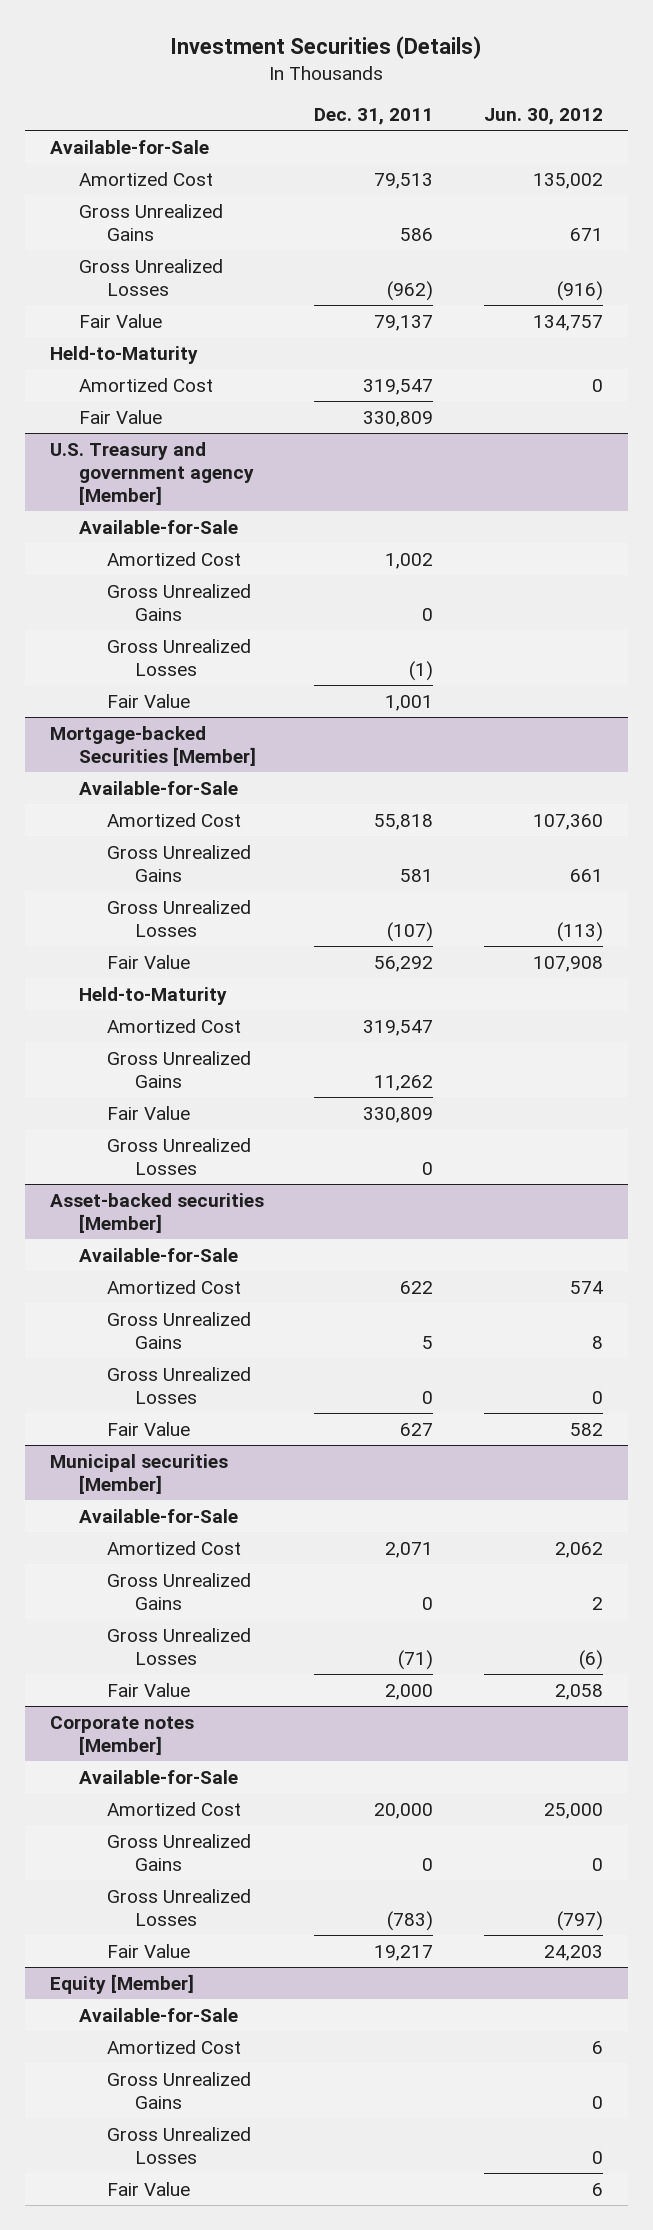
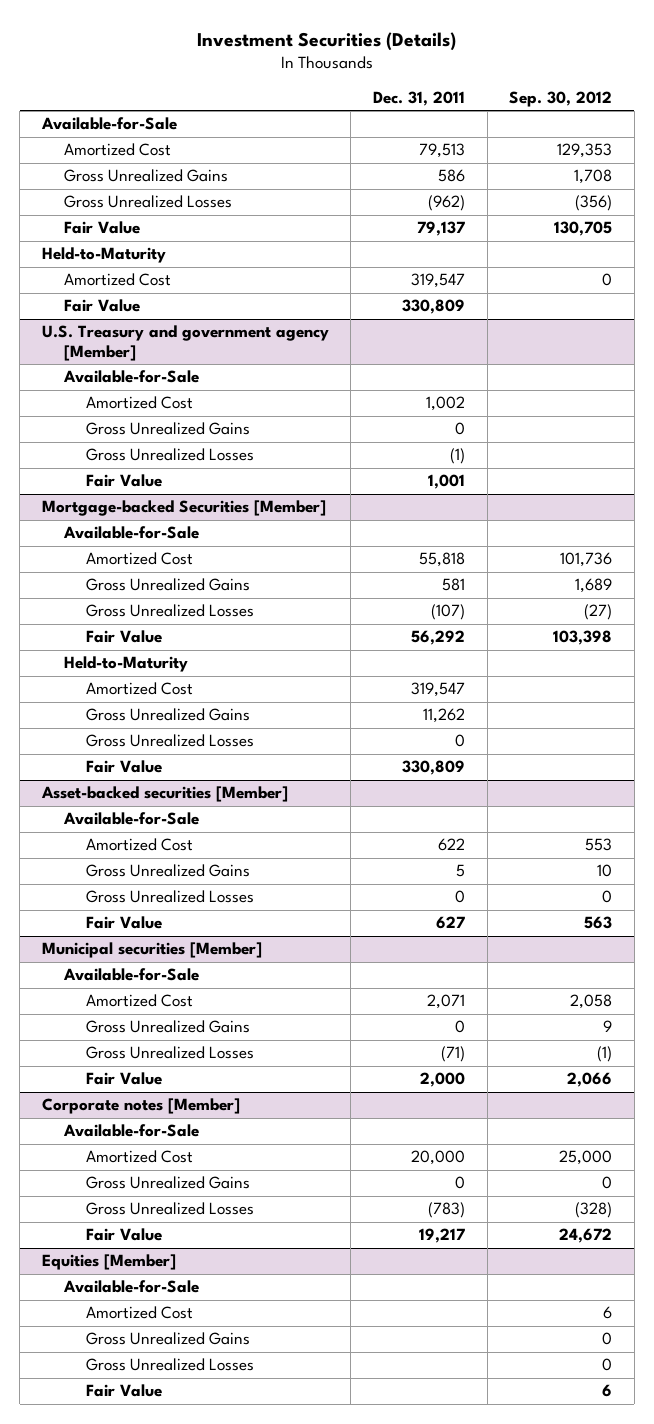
[483,107,603,125] Jun. 30, 2012 -> none
none -> [509,91,613,108] Sep. 30, 2012
[106,1105,190,1120] Fair Value -> [86,760,163,774] Fair Value
[50,1973,195,1994] Equity [Member] -> none
none -> [41,1254,176,1271] Equities [Member]

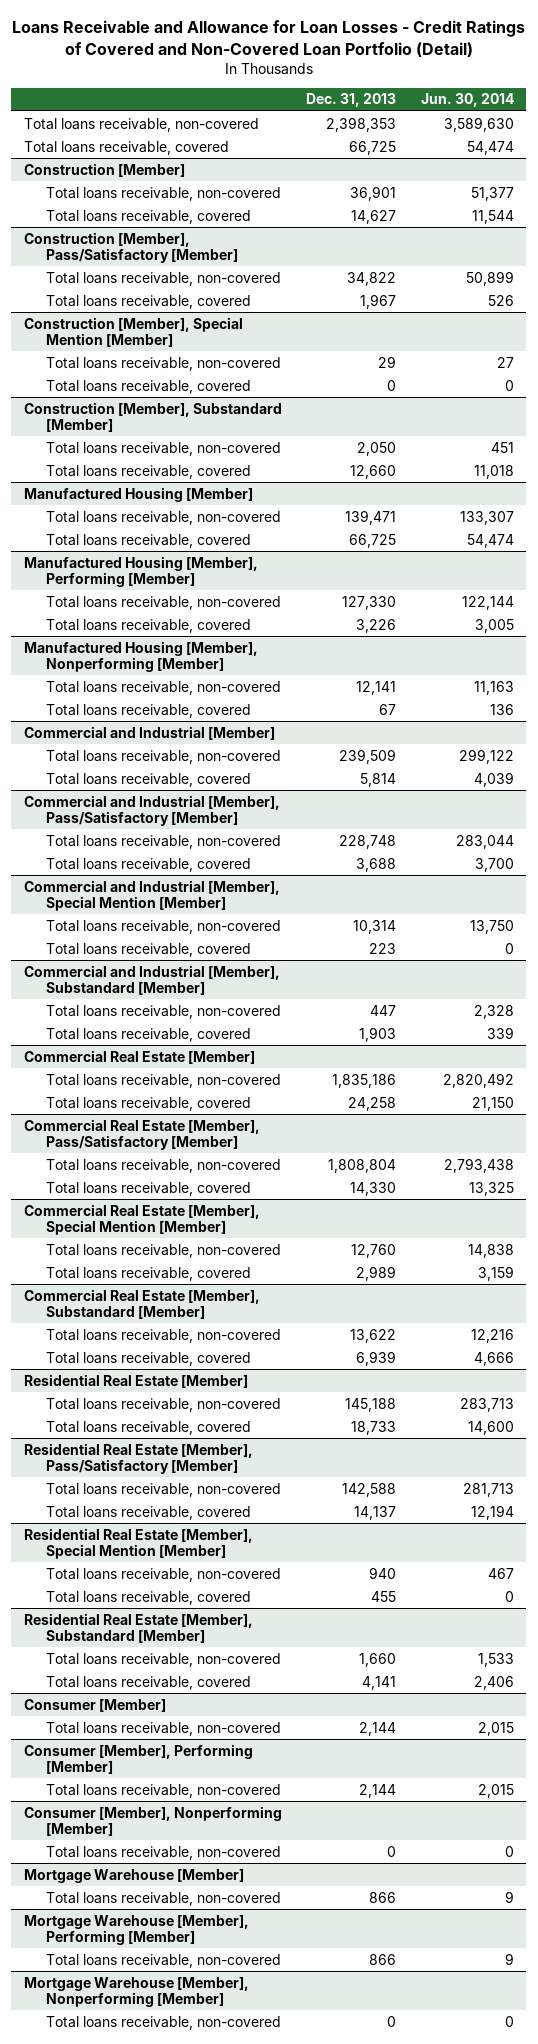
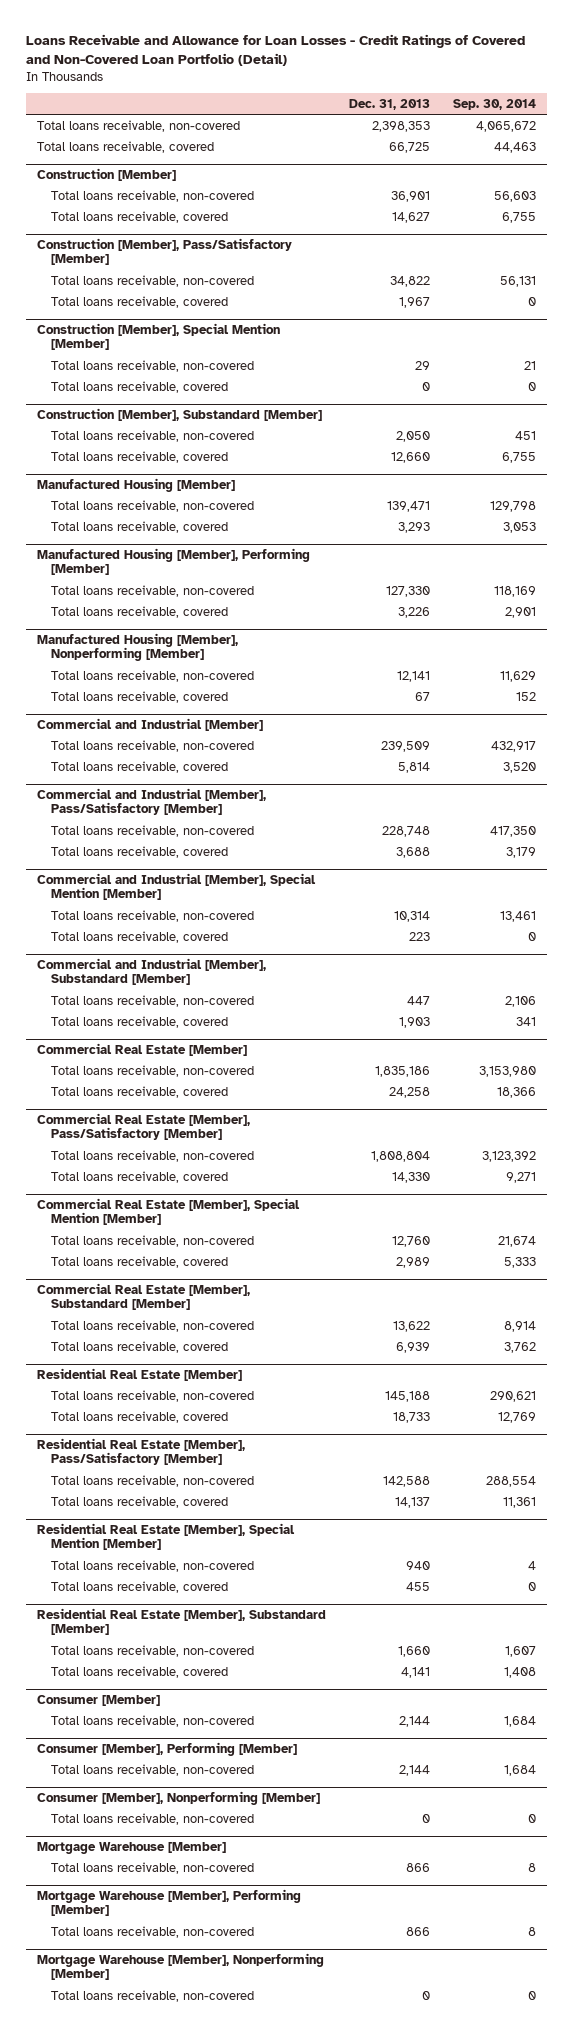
[421,93,515,108] Jun. 30, 2014 -> none
none -> [453,98,537,110] Sep. 30, 2014
[349,533,397,548] 66,725 -> [398,521,431,533] 3,293

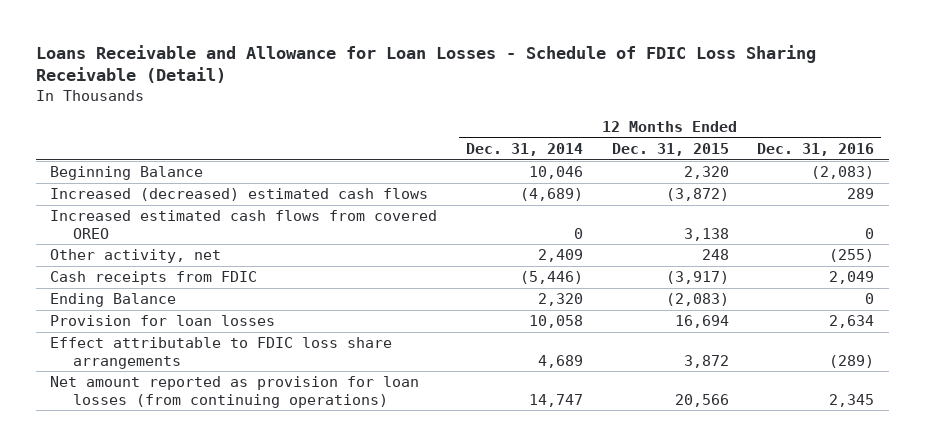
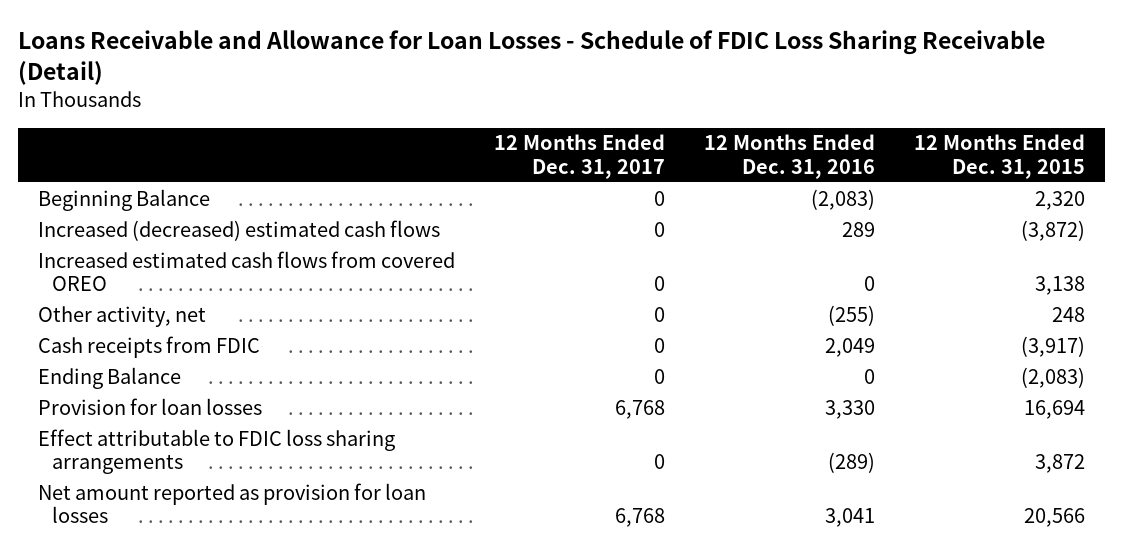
[465,142,583,156] Dec. 31, 2014 -> none
none -> [493,134,665,179] 12 Months Ended Dec. 31, 2017
[829,315,875,329] 2,634 -> [825,399,876,419] 3,330
[50,337,393,369] Effect attributable to FDIC loss share arrangements -> [37,428,395,475] Effect attributable to FDIC loss sharing arrangements
[50,376,420,408] Net amount reported as provision for loan losses (from continuing operations) -> [37,482,426,524] Net amount reported as provision for loan losses
[829,393,875,407] 2,345 -> [825,508,876,528] 3,041

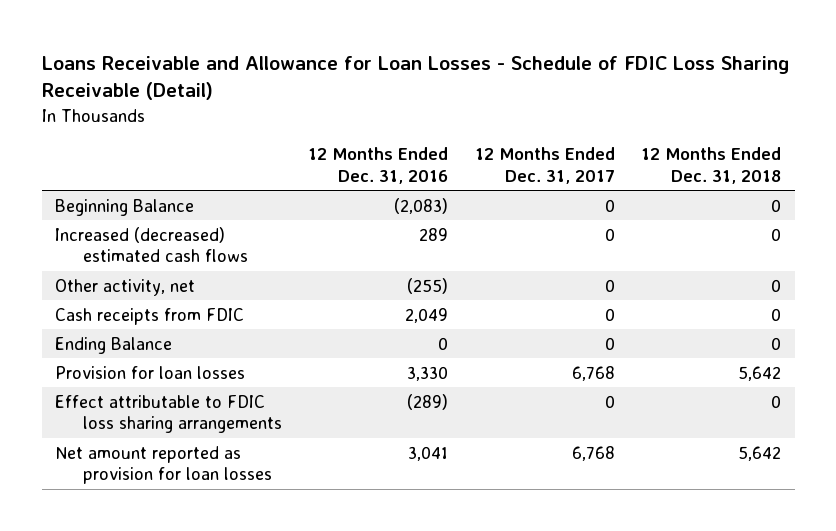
[914,134,1086,179] 12 Months Ended Dec. 31, 2015 -> none
none -> [641,147,782,184] 12 Months Ended Dec. 31, 2018
[37,250,455,292] Increased estimated cash flows from covered OREO -> none

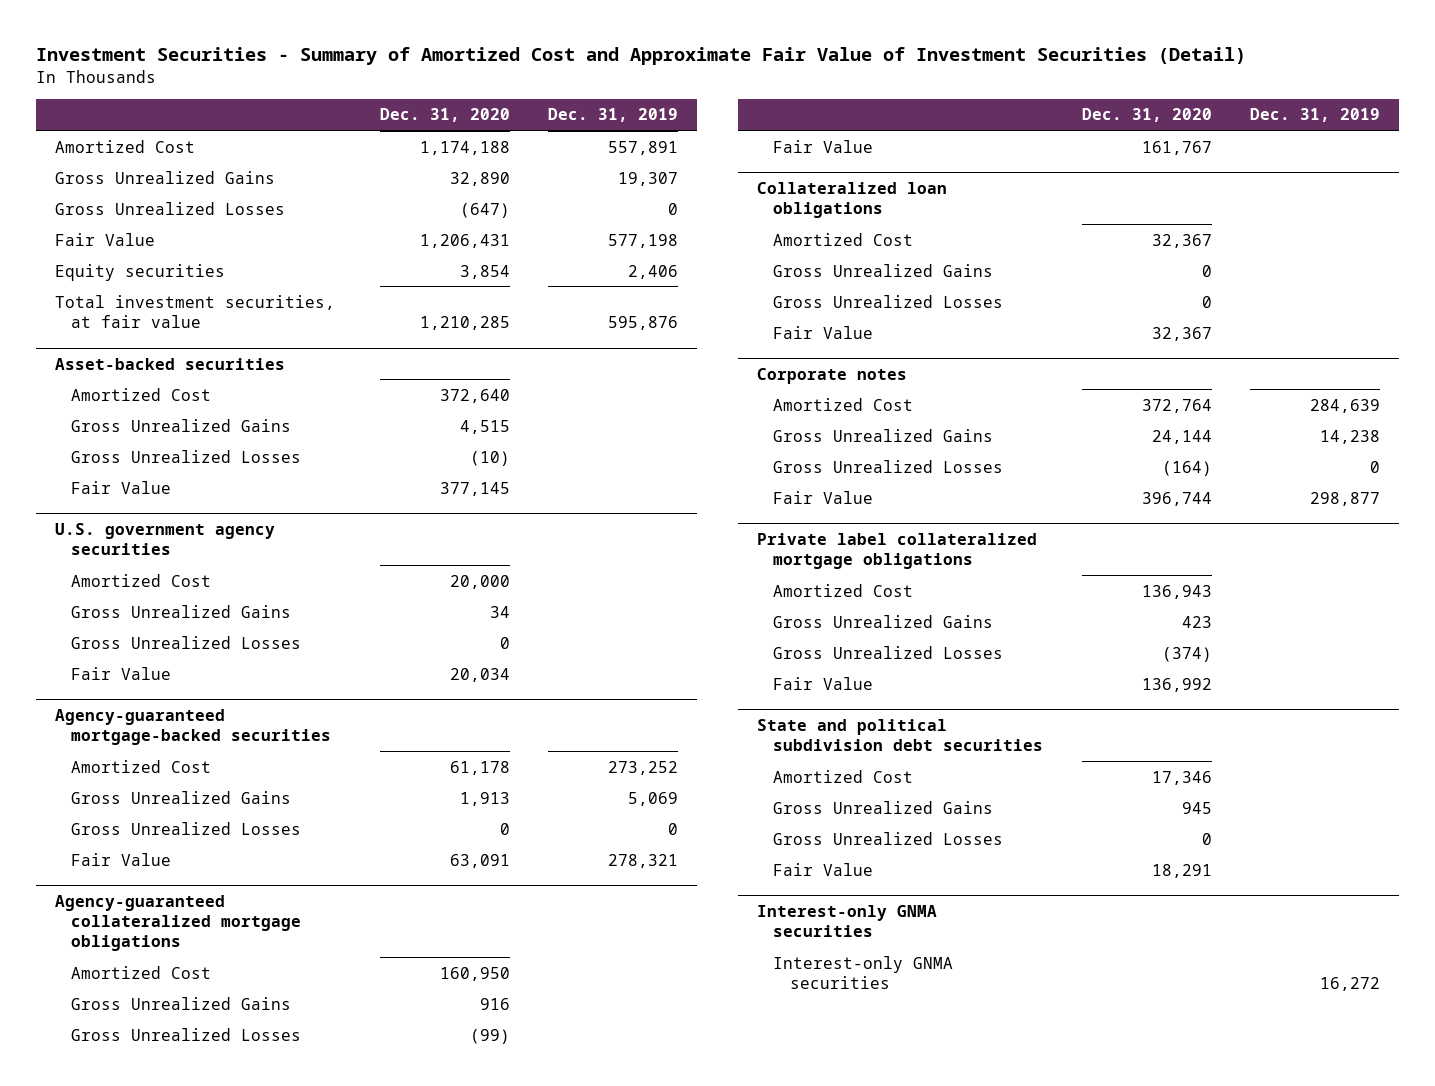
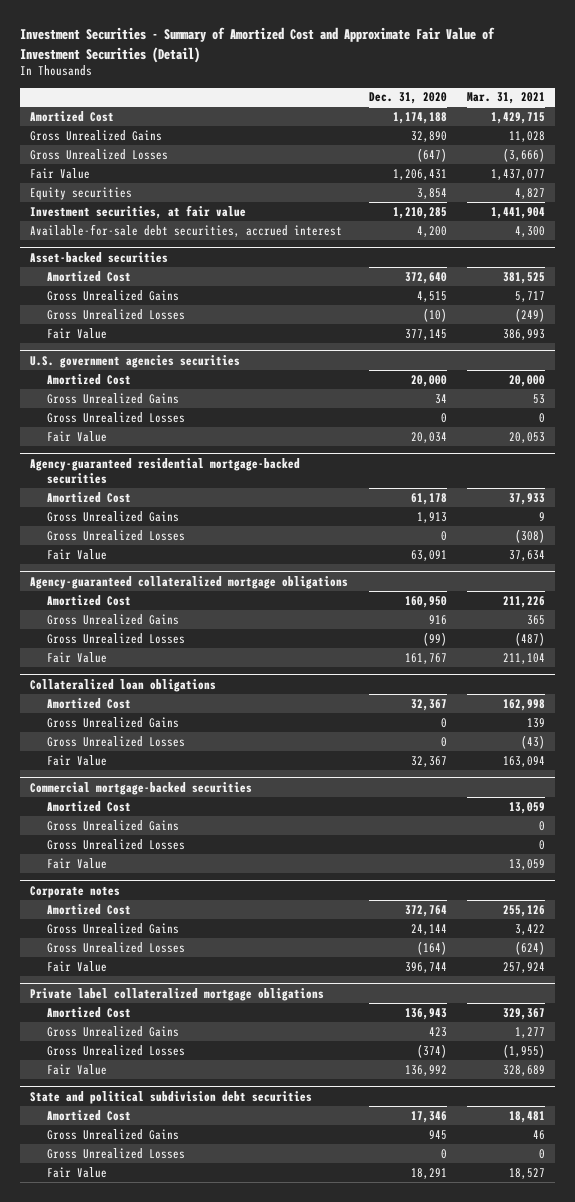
[547,108,678,123] Dec. 31, 2019 -> none
none -> [466,92,545,105] Mar. 31, 2021
[54,294,335,328] Total investment securities, at fair value -> [30,204,247,219] Investment securities, at fair value
none -> [30,223,343,237] Available-for-sale debt securities, accrued interest
[54,522,275,555] U.S. government agency securities -> [30,354,241,368] U.S. government agencies securities
[54,708,332,745] Agency-guaranteed mortgage-backed securities -> [30,457,301,485] Agency-guaranteed residential mortgage-backed securities
none -> [30,781,253,795] Commercial mortgage-backed securities
none -> [47,800,132,812] Amortized Cost
none -> [47,819,180,831] Gross Unrealized Gains
none -> [47,838,186,850] Gross Unrealized Losses
none -> [47,857,108,869] Fair Value
[756,904,937,937] Interest-only GNMA securities -> none
[773,955,954,989] Interest-only GNMA securities -> none

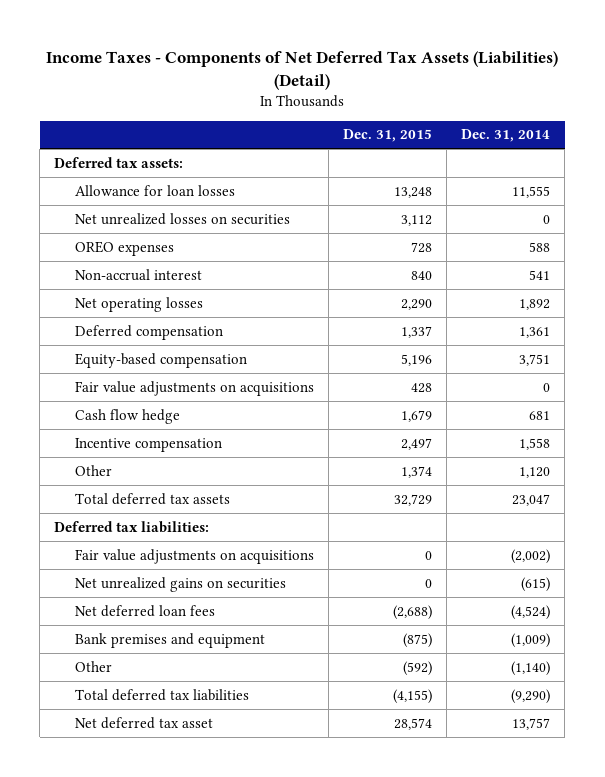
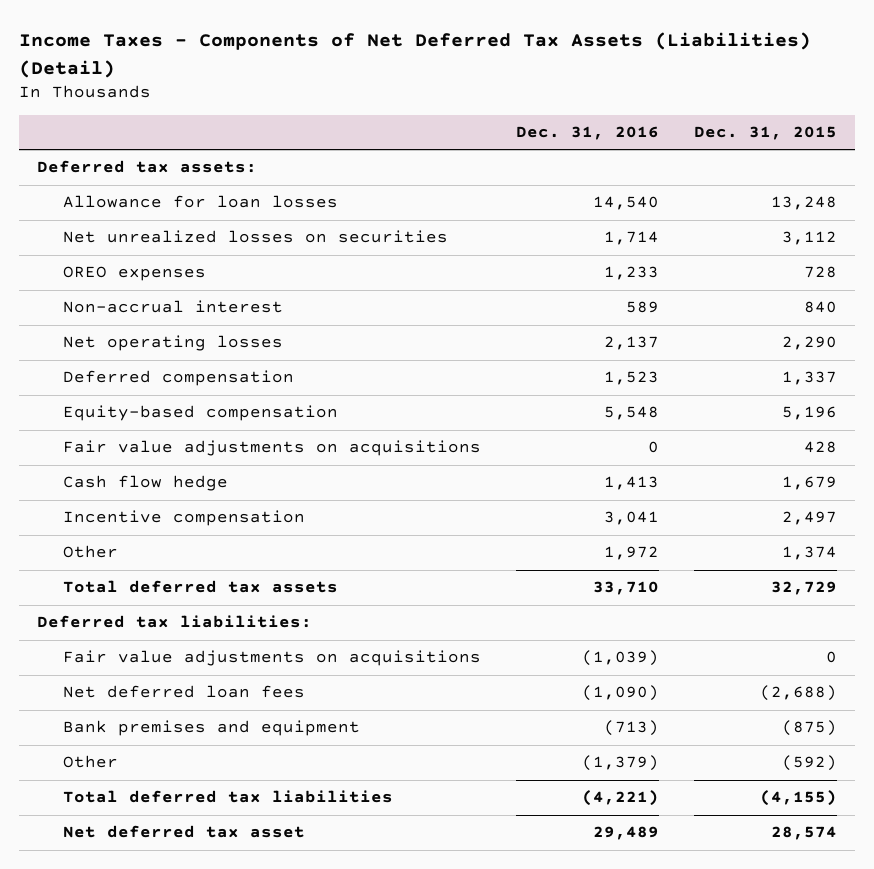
[461,129,551,143] Dec. 31, 2014 -> none
none -> [516,126,660,141] Dec. 31, 2016
[74,576,286,592] Net unrealized gains on securities -> none

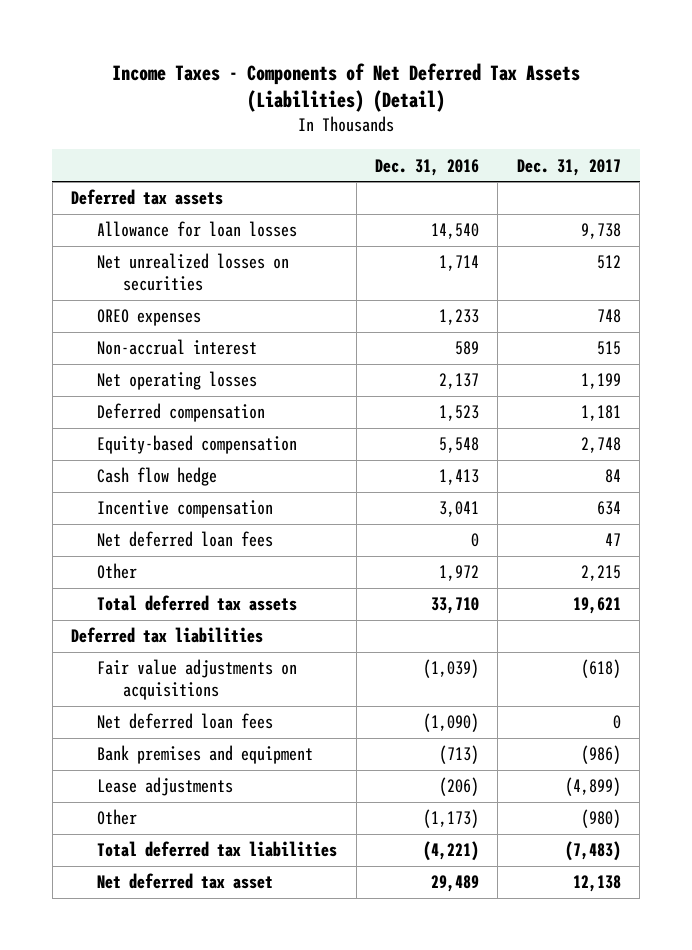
[694,126,838,141] Dec. 31, 2015 -> none
none -> [516,158,621,176] Dec. 31, 2017
[36,160,257,174] Deferred tax assets: -> [71,189,224,206] Deferred tax assets
[62,440,481,457] Fair value adjustments on acquisitions -> none
none -> [97,531,274,548] Net deferred loan fees
[36,615,312,629] Deferred tax liabilities: -> [71,627,264,644] Deferred tax liabilities
none -> [97,777,234,797] Lease adjustments
[582,755,660,772] (1,379) -> [422,809,479,829] (1,173)

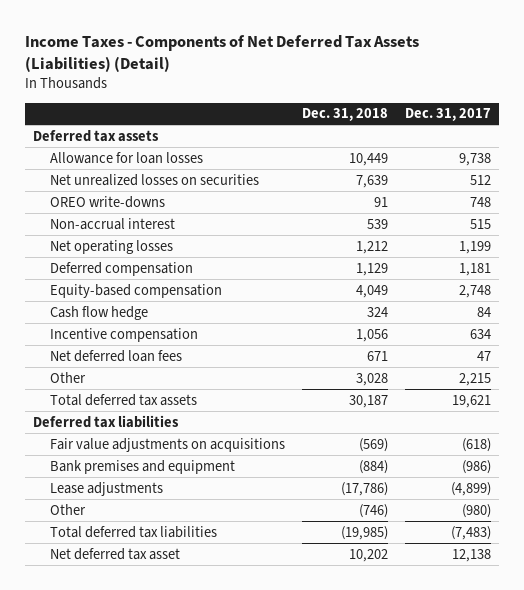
[374,158,479,176] Dec. 31, 2016 -> none
none -> [301,108,388,122] Dec. 31, 2018
[97,309,202,327] OREO expenses -> [50,195,166,208] OREO write-downs
[97,713,274,730] Net deferred loan fees -> none

